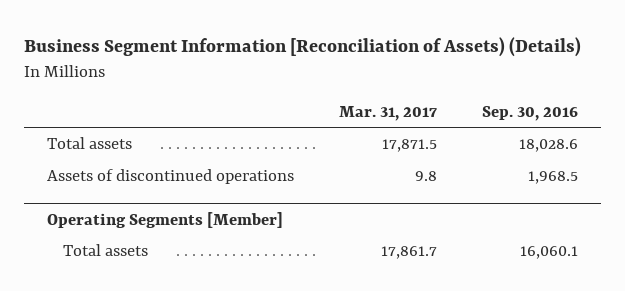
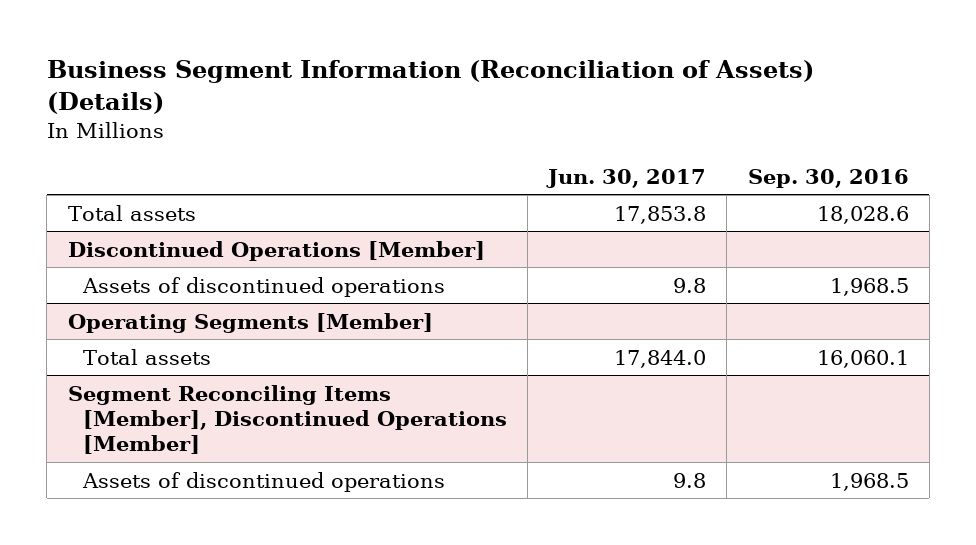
[23,37,581,58] Business Segment Information [Reconciliation of Assets) (Details) -> [46,60,814,115] Business Segment Information (Reconciliation of Assets) (Details)
[338,105,437,121] Mar. 31, 2017 -> none
none -> [546,168,707,188] Jun. 30, 2017
none -> [67,240,485,261] Discontinued Operations [Member]
none -> [67,384,507,455] Segment Reconciling Items [Member], Discontinued Operations [Member]
none -> [81,471,445,492] Assets of discontinued operations

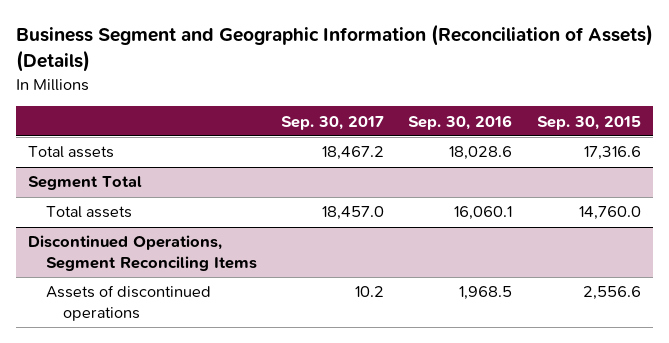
[46,60,814,115] Business Segment Information (Reconciliation of Assets) (Details) -> [15,24,653,73] Business Segment and Geographic Information (Reconciliation of Assets) (Details)
[546,168,707,188] Jun. 30, 2017 -> none
none -> [280,115,384,130] Sep. 30, 2017
none -> [536,115,641,130] Sep. 30, 2015
[67,240,485,261] Discontinued Operations [Member] -> none
[81,276,445,297] Assets of discontinued operations -> none
[67,312,433,333] Operating Segments [Member] -> [27,176,142,191] Segment Total
[67,384,507,455] Segment Reconciling Items [Member], Discontinued Operations [Member] -> [27,235,257,271] Discontinued Operations, Segment Reconciling Items

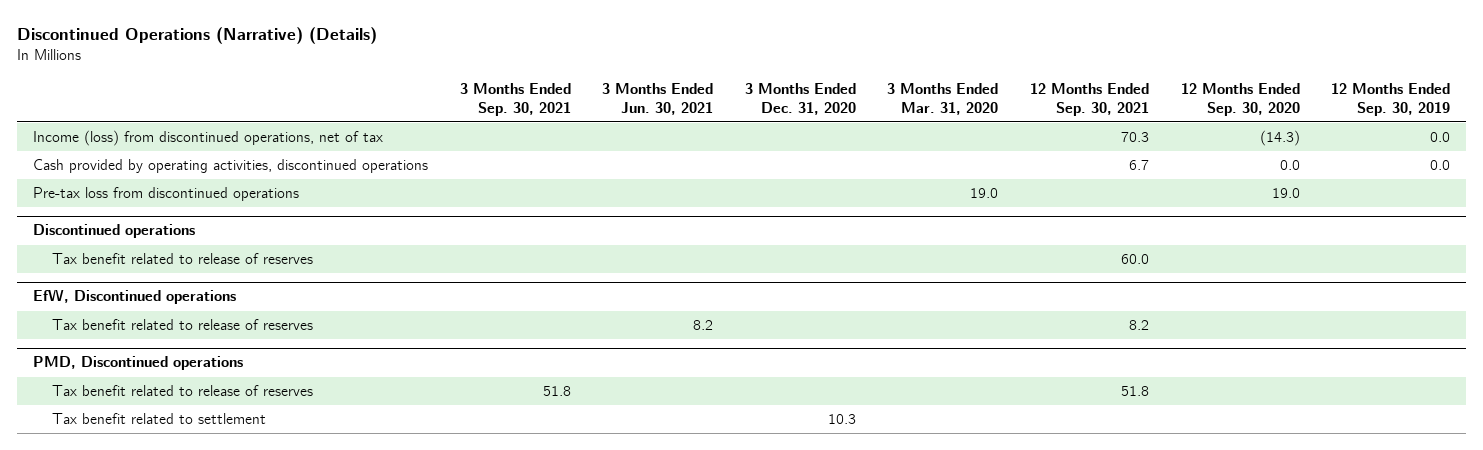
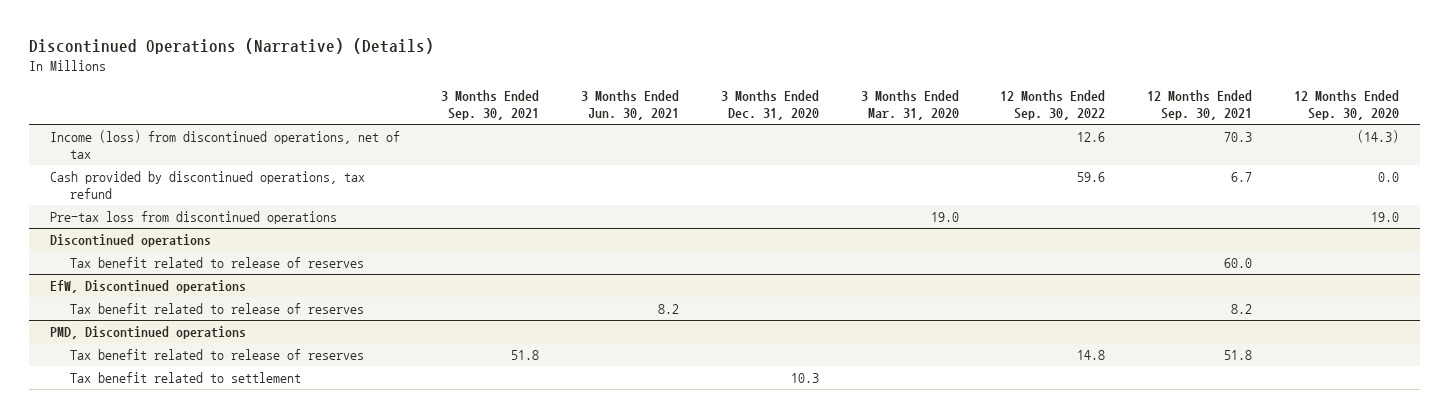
[1331,83,1451,116] 12 Months Ended Sep. 30, 2019 -> none
none -> [1000,90,1106,121] 12 Months Ended Sep. 30, 2022
[33,159,429,174] Cash provided by operating activities, discontinued operations -> [49,170,365,199] Cash provided by discontinued operations, tax refund

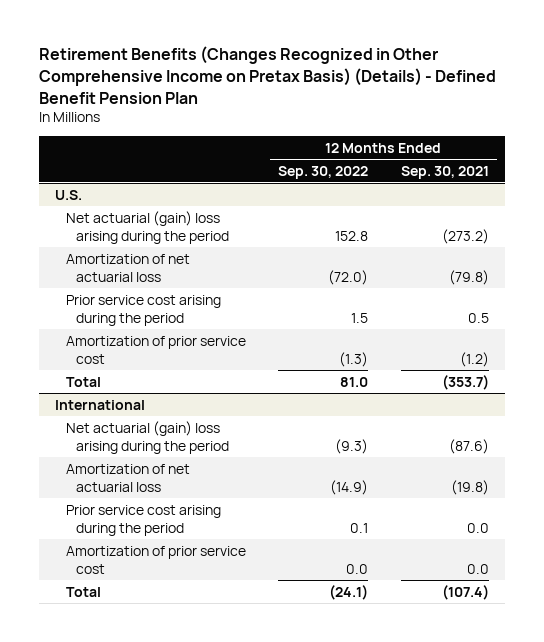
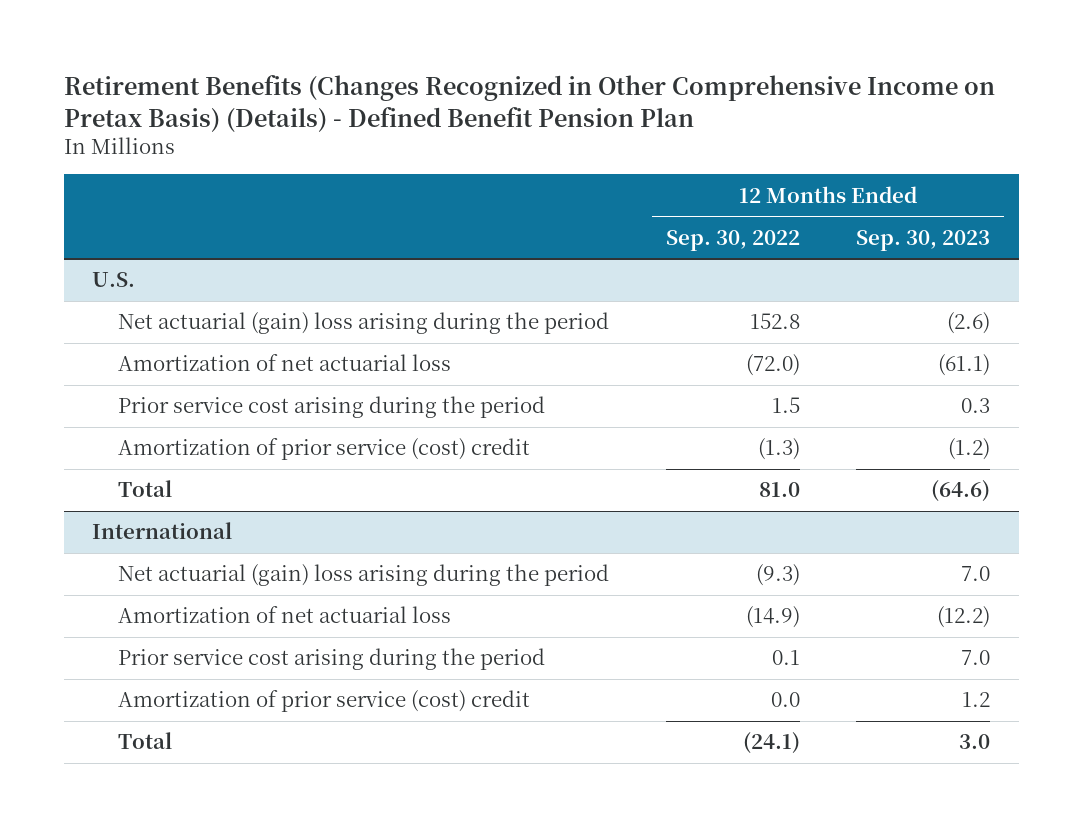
[400,165,489,179] Sep. 30, 2021 -> none
none -> [856,229,991,251] Sep. 30, 2023
[65,335,246,364] Amortization of prior service cost -> [118,438,531,461] Amortization of prior service (cost) credit
[65,545,246,574] Amortization of prior service cost -> [118,690,531,713] Amortization of prior service (cost) credit

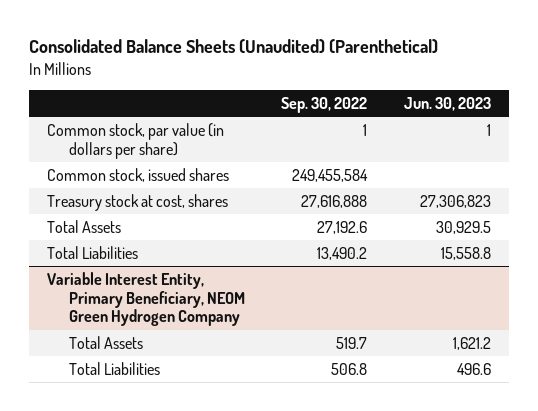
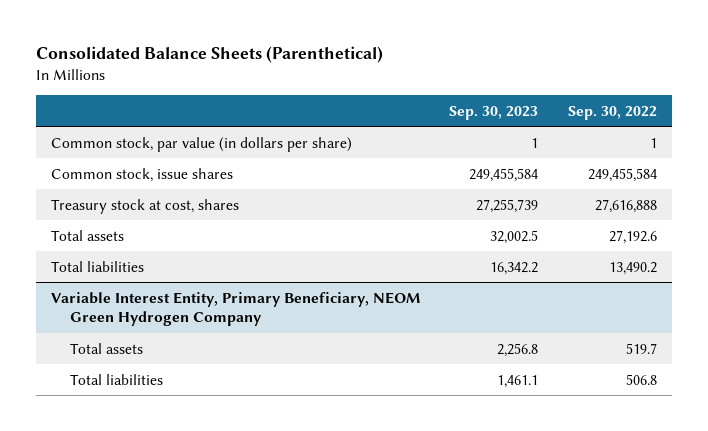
[28,39,438,55] Consolidated Balance Sheets (Unaudited) (Parenthetical) -> [35,46,383,64] Consolidated Balance Sheets (Parenthetical)
[404,97,492,112] Jun. 30, 2023 -> none
none -> [449,105,539,120] Sep. 30, 2023
[46,167,229,182] Common stock, issued shares -> [50,167,233,182] Common stock, issue shares
[46,219,121,233] Total Assets -> [50,229,124,241] Total assets
[46,245,138,259] Total Liabilities -> [50,260,144,272] Total liabilities
[68,335,143,349] Total Assets -> [70,342,144,354] Total assets
[68,361,160,375] Total Liabilities -> [70,373,164,385] Total liabilities

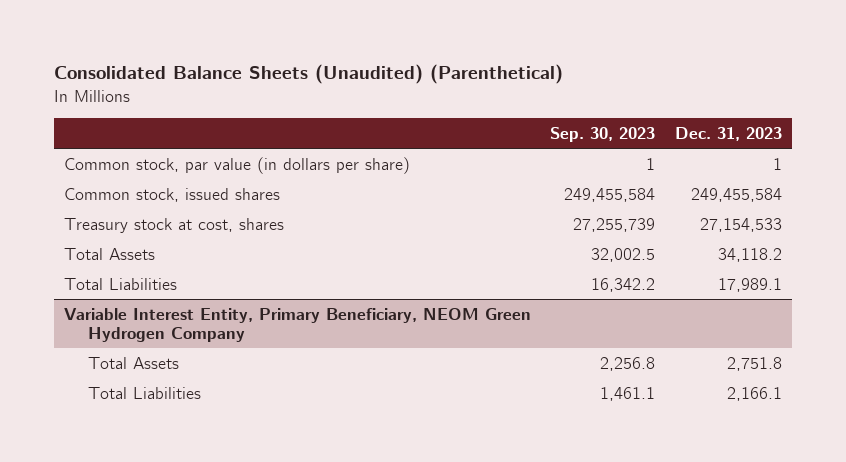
[35,46,383,64] Consolidated Balance Sheets (Parenthetical) -> [53,64,563,85] Consolidated Balance Sheets (Unaudited) (Parenthetical)
[568,105,658,120] Sep. 30, 2022 -> none
none -> [675,126,783,141] Dec. 31, 2023
[50,167,233,182] Common stock, issue shares -> [63,187,280,202] Common stock, issued shares
[50,229,124,241] Total assets -> [63,247,155,260] Total Assets
[50,260,144,272] Total liabilities -> [63,277,177,290] Total Liabilities
[70,342,144,354] Total assets -> [88,356,180,369] Total Assets
[70,373,164,385] Total liabilities -> [88,386,202,399] Total Liabilities

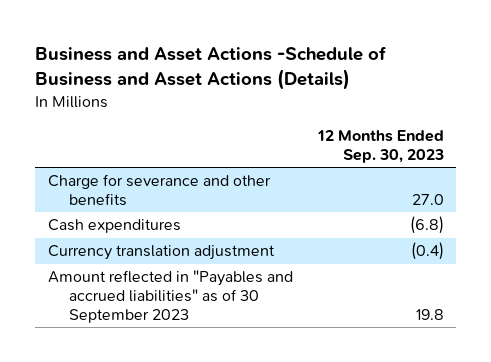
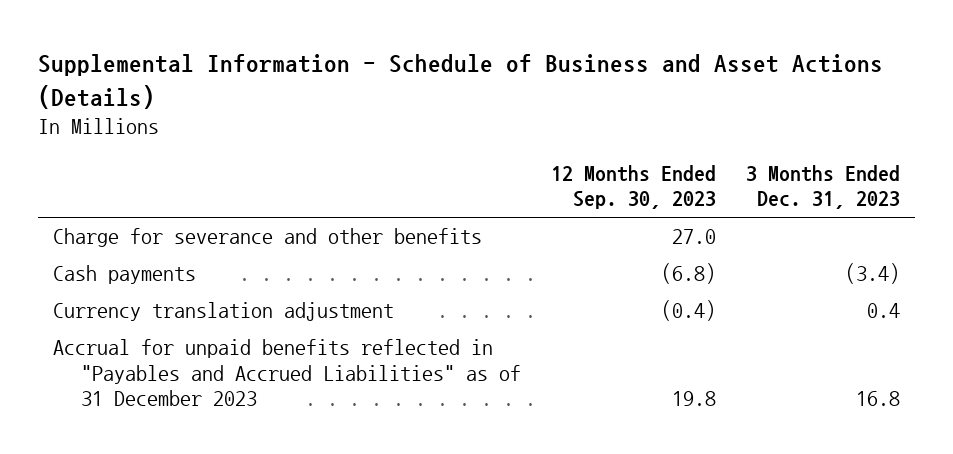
[34,45,387,91] Business and Asset Actions -Schedule of Business and Asset Actions (Details) -> [38,54,884,109] Supplemental Information - Schedule of Business and Asset Actions (Details)
none -> [745,165,900,210] 3 Months Ended Dec. 31, 2023
[47,219,181,234] Cash expenditures -> [53,265,197,285] Cash payments
[47,270,293,323] Amount reflected in "Payables and accrued liabilities" as of 30 September 2023 -> [53,339,521,406] Accrual for unpaid benefits reflected in "Payables and Accrued Liabilities" as of 31 December 2023

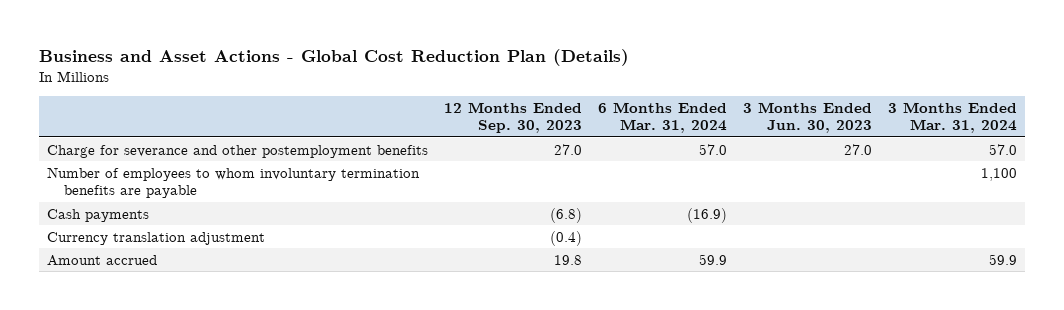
[38,54,884,109] Supplemental Information - Schedule of Business and Asset Actions (Details) -> [39,48,630,66] Business and Asset Actions - Global Cost Reduction Plan (Details)
[745,165,900,210] 3 Months Ended Dec. 31, 2023 -> none
none -> [598,101,728,134] 6 Months Ended Mar. 31, 2024
none -> [743,101,873,134] 3 Months Ended Jun. 30, 2023
none -> [888,101,1018,134] 3 Months Ended Mar. 31, 2024
[53,228,483,248] Charge for severance and other benefits -> [47,144,429,158] Charge for severance and other postemployment benefits
none -> [47,166,421,198] Number of employees to whom involuntary termination benefits are payable
[53,339,521,406] Accrual for unpaid benefits reflected in "Payables and Accrued Liabilities" as of 31 December 2023 -> [47,254,158,266] Amount accrued

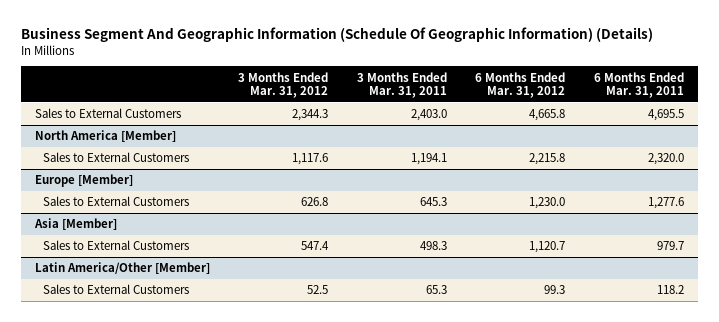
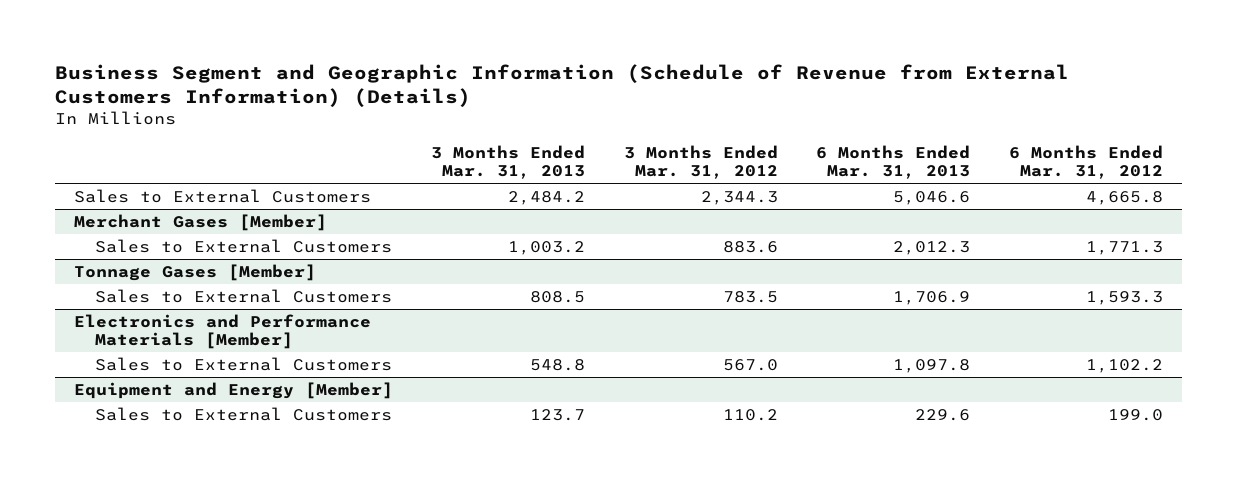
[20,26,653,42] Business Segment And Geographic Information (Schedule Of Geographic Information) (Details) -> [54,63,1069,108] Business Segment and Geographic Information (Schedule of Revenue from External Customers Information) (Details)
[356,71,447,98] 3 Months Ended Mar. 31, 2011 -> none
[593,71,684,98] 6 Months Ended Mar. 31, 2011 -> none
none -> [431,145,586,180] 3 Months Ended Mar. 31, 2013
none -> [816,145,971,180] 6 Months Ended Mar. 31, 2013
[35,130,177,143] North America [Member] -> none
[35,174,134,188] Europe [Member] -> none
[34,218,118,231] Asia [Member] -> none
[35,262,211,275] Latin America/Other [Member] -> none
none -> [73,213,327,231] Merchant Gases [Member]
[292,153,329,166] 1,117.6 -> [722,240,778,253] 883.6
[529,153,566,166] 2,215.8 -> [1086,240,1164,255] 1,771.3
none -> [73,263,316,281] Tonnage Gases [Member]
[301,197,329,207] 626.8 -> [722,290,778,303] 783.5
[529,197,566,210] 1,230.0 -> [1086,290,1164,305] 1,593.3
none -> [73,313,371,350] Electronics and Performance Materials [Member]
[301,241,330,251] 547.4 -> [722,358,778,371] 567.0
[529,241,566,254] 1,120.7 -> [1086,358,1164,373] 1,102.2
none -> [73,381,393,399] Equipment and Energy [Member]
[307,285,329,295] 52.5 -> [722,408,778,421] 110.2
[544,285,566,295] 99.3 -> [1108,408,1164,421] 199.0

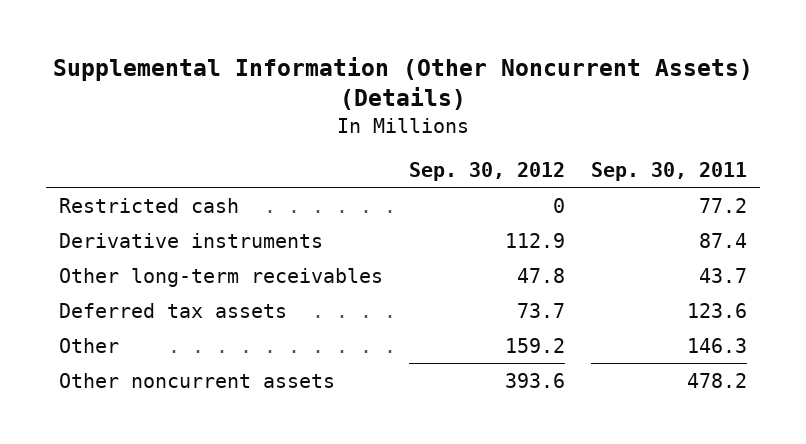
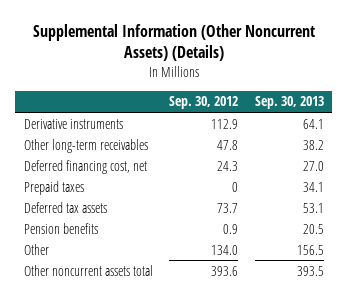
[590,161,747,181] Sep. 30, 2011 -> none
none -> [254,96,324,110] Sep. 30, 2013
[59,197,240,213] Restricted cash -> none
none -> [23,159,147,174] Deferred financing cost, net
none -> [23,180,84,195] Prepaid taxes
none -> [23,222,98,234] Pension benefits
[505,337,566,353] 159.2 -> [211,244,239,255] 134.0
[59,372,336,388] Other noncurrent assets -> [23,264,153,276] Other noncurrent assets total

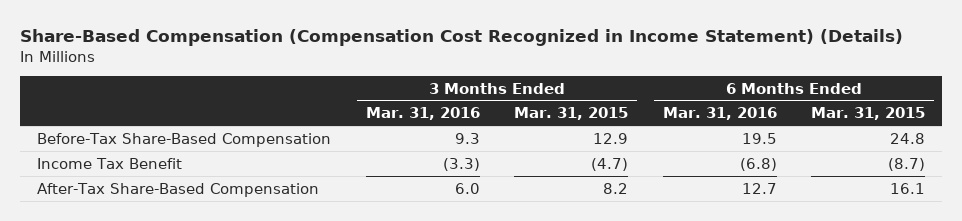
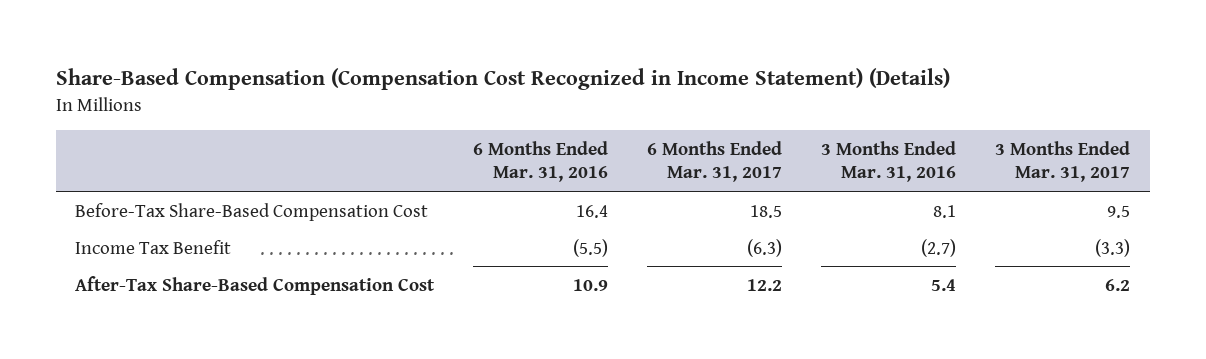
[514,107,629,121] Mar. 31, 2015 -> none
[811,107,926,121] Mar. 31, 2015 -> none
none -> [647,140,783,183] 6 Months Ended Mar. 31, 2017
none -> [995,140,1131,183] 3 Months Ended Mar. 31, 2017
[37,132,332,147] Before-Tax Share-Based Compensation -> [75,202,429,221] Before-Tax Share-Based Compensation Cost
[454,132,480,144] 9.3 -> [933,204,957,218] 8.1
[741,132,777,144] 19.5 -> [576,204,609,218] 16.4
[442,157,480,171] (3.3) -> [921,238,957,257] (2.7)
[739,157,777,171] (6.8) -> [573,238,609,257] (5.5)
[37,182,320,197] After-Tax Share-Based Compensation -> [75,275,436,295] After-Tax Share-Based Compensation Cost
[454,182,480,194] 6.0 -> [931,278,957,291] 5.4
[741,182,777,194] 12.7 -> [573,278,609,291] 10.9

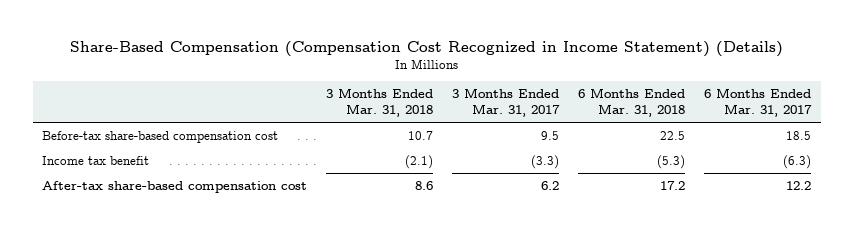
[473,140,609,183] 6 Months Ended Mar. 31, 2016 -> none
[821,140,957,183] 3 Months Ended Mar. 31, 2016 -> none
none -> [326,88,434,117] 3 Months Ended Mar. 31, 2018
none -> [578,88,686,117] 6 Months Ended Mar. 31, 2018
[75,202,429,221] Before-Tax Share-Based Compensation Cost -> [42,130,279,143] Before-tax share-based compensation cost
[75,239,232,254] Income Tax Benefit -> [42,155,150,165] Income tax benefit
[75,275,436,295] After-Tax Share-Based Compensation Cost -> [42,180,308,193] After-tax share-based compensation cost

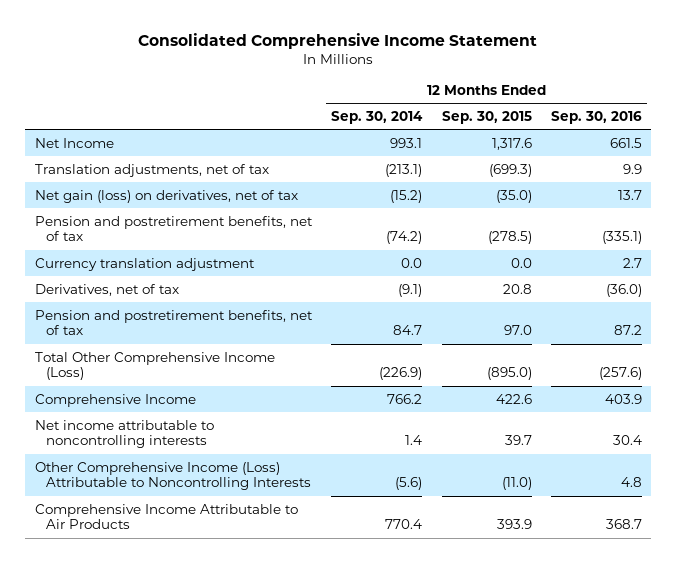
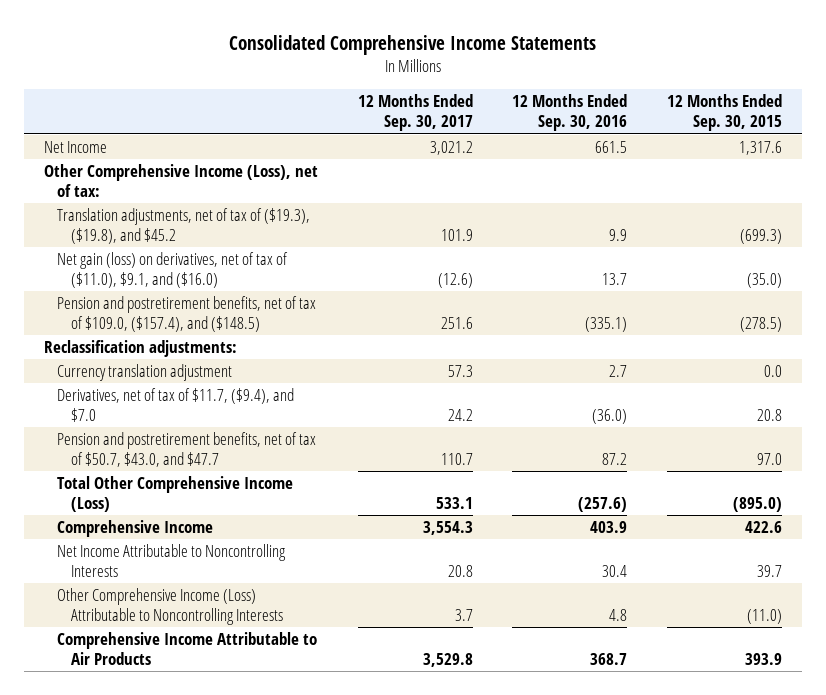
[138,33,538,50] Consolidated Comprehensive Income Statement -> [229,34,597,55] Consolidated Comprehensive Income Statements
[331,111,424,125] Sep. 30, 2014 -> none
none -> [357,94,473,132] 12 Months Ended Sep. 30, 2017
none -> [43,164,318,198] Other Comprehensive Income (Loss), net of tax:
[34,163,269,177] Translation adjustments, net of tax -> [57,208,311,245] Translation adjustments, net of tax of ($19.3), ($19.8), and $45.2
[34,189,298,203] Net gain (loss) on derivatives, net of tax -> [57,252,289,289] Net gain (loss) on derivatives, net of tax of ($11.0), $9.1, and ($16.0)
[34,215,313,242] Pension and postretirement benefits, net of tax -> [57,296,317,333] Pension and postretirement benefits, net of tax of $109.0, ($157.4), and ($148.5)
none -> [43,340,237,358] Reclassification adjustments:
[34,283,179,296] Derivatives, net of tax -> [57,388,295,423] Derivatives, net of tax of $11.7, ($9.4), and $7.0
[34,309,313,336] Pension and postretirement benefits, net of tax -> [57,432,317,468] Pension and postretirement benefits, net of tax of $50.7, $43.0, and $47.7
[34,419,214,449] Net income attributable to noncontrolling interests -> [57,544,287,578] Net Income Attributable to Noncontrolling Interests

